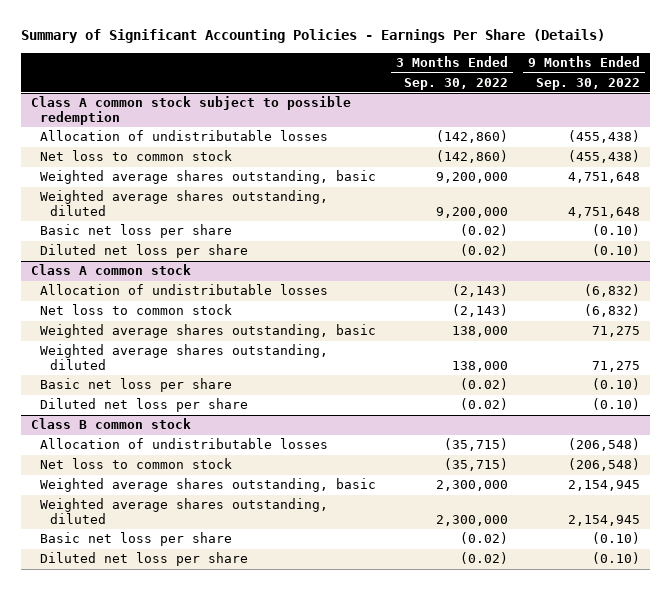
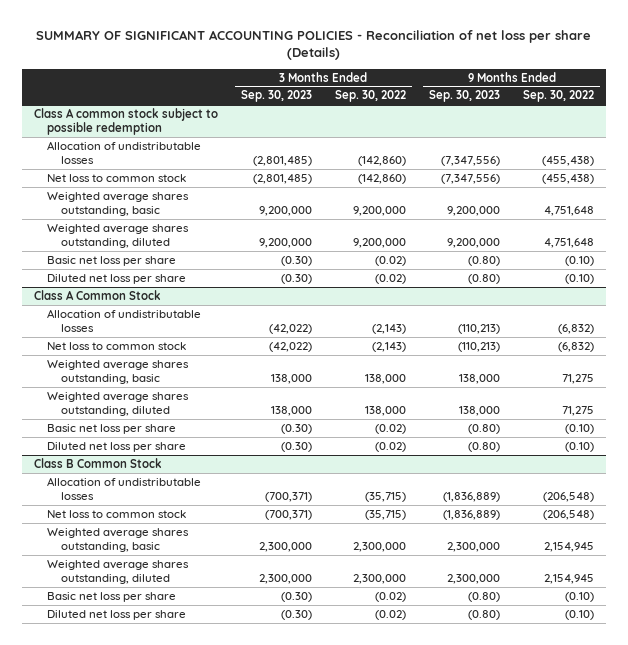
[21,29,606,44] Summary of Significant Accounting Policies - Earnings Per Share (Details) -> [35,29,591,61] SUMMARY OF SIGNIFICANT ACCOUNTING POLICIES - Reconciliation of net loss per share (Details)
none -> [240,90,312,103] Sep. 30, 2023
none -> [429,90,501,103] Sep. 30, 2023
[31,264,192,276] Class A common stock -> [33,289,161,300] Class A Common Stock
[31,418,192,430] Class B common stock -> [33,457,162,468] Class B Common Stock

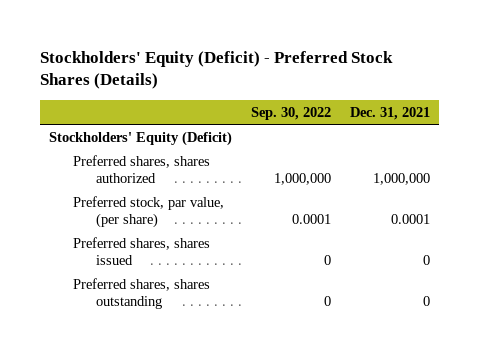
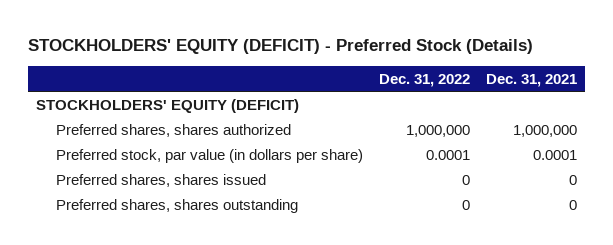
[39,50,393,90] Stockholders' Equity (Deficit) - Preferred Stock Shares (Details) -> [28,39,534,55] STOCKHOLDERS' EQUITY (DEFICIT) - Preferred Stock (Details)
[251,106,332,120] Sep. 30, 2022 -> none
none -> [378,73,470,87] Dec. 31, 2022
[49,130,233,146] Stockholders' Equity (Deficit) -> [36,98,300,113] STOCKHOLDERS' EQUITY (DEFICIT)
[72,195,224,228] Preferred stock, par value, (per share) -> [56,148,364,163] Preferred stock, par value (in dollars per share)

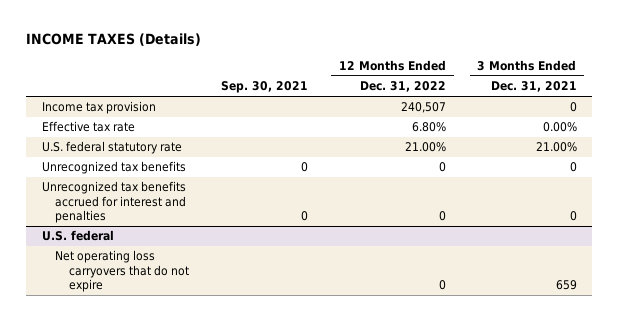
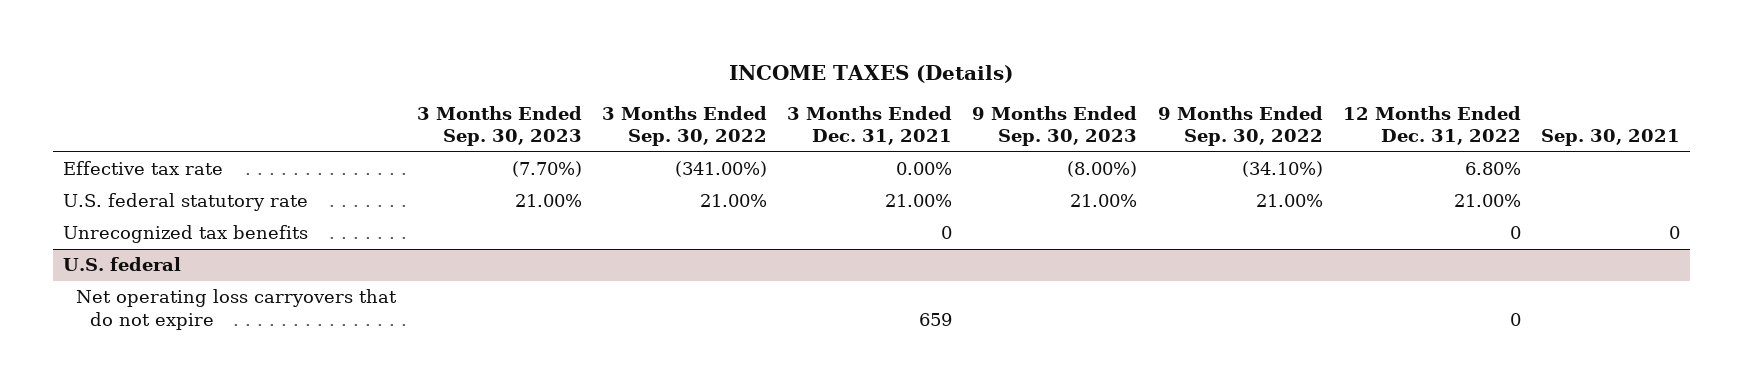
none -> [416,105,582,147] 3 Months Ended Sep. 30, 2023
none -> [601,105,767,147] 3 Months Ended Sep. 30, 2022
none -> [972,105,1138,147] 9 Months Ended Sep. 30, 2023
none -> [1157,105,1323,147] 9 Months Ended Sep. 30, 2022
[41,101,156,115] Income tax provision -> none
[41,181,187,223] Unrecognized tax benefits accrued for interest and penalties -> none

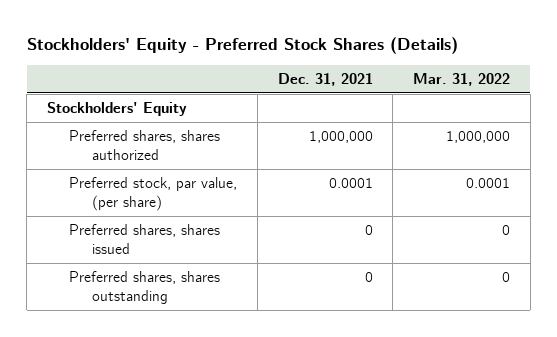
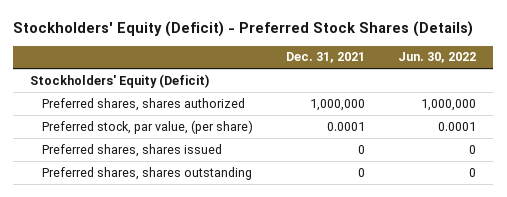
[26,36,458,54] Stockholders' Equity - Preferred Stock Shares (Details) -> [13,20,474,37] Stockholders' Equity (Deficit) - Preferred Stock Shares (Details)
[412,72,510,86] Mar. 31, 2022 -> none
none -> [398,52,477,64] Jun. 30, 2022
[46,102,187,117] Stockholders' Equity -> [30,73,211,88] Stockholders' Equity (Deficit)

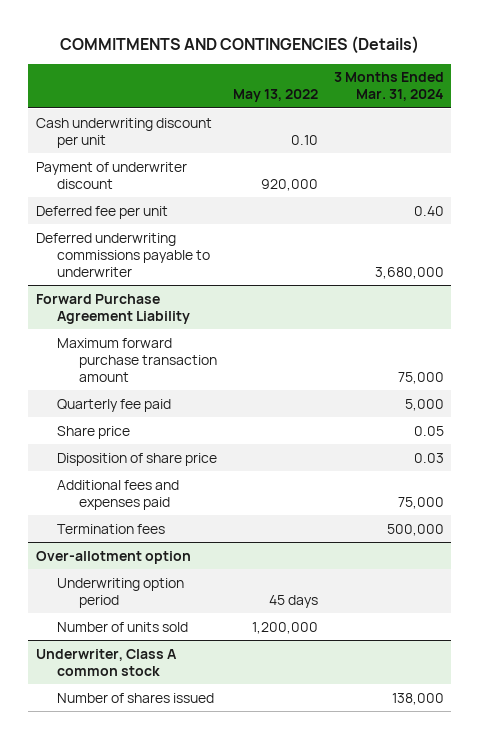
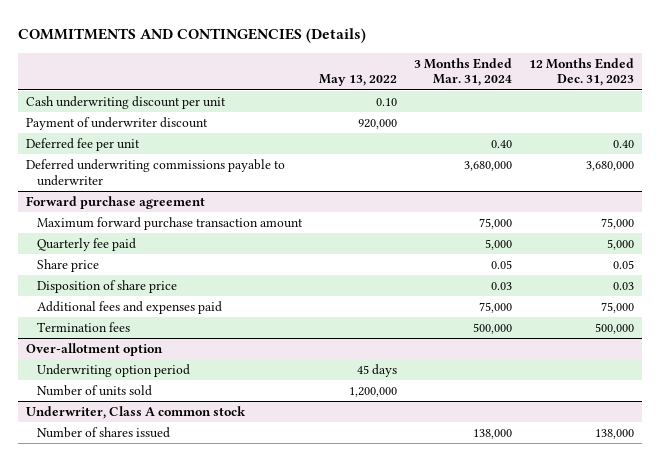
none -> [528,57,634,87] 12 Months Ended Dec. 31, 2023
[35,293,191,324] Forward Purchase Agreement Liability -> [26,196,206,210] Forward purchase agreement

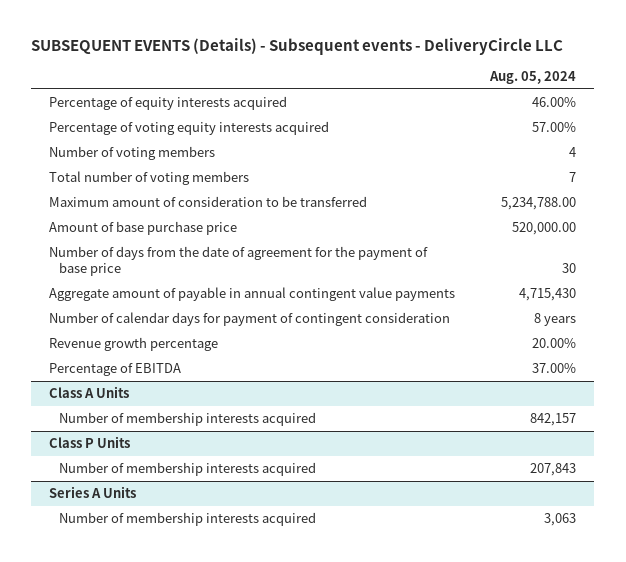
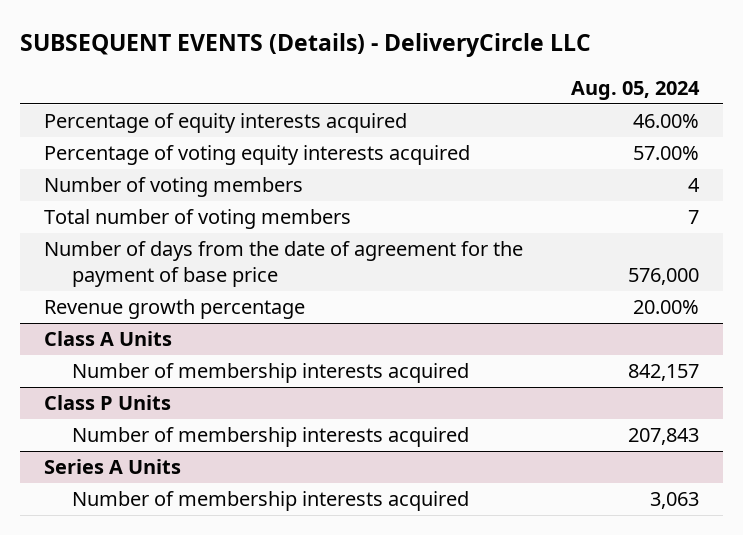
[31,38,564,56] SUBSEQUENT EVENTS (Details) - Subsequent events - DeliveryCircle LLC -> [19,33,591,58] SUBSEQUENT EVENTS (Details) - DeliveryCircle LLC
[49,196,368,208] Maximum amount of consideration to be transferred -> none
[49,221,238,236] Amount of base purchase price -> none
[49,287,456,302] Aggregate amount of payable in annual contingent value payments -> none
[49,312,451,327] Number of calendar days for payment of contingent consideration -> none
[562,262,577,273] 30 -> [628,267,700,285] 576,000
[49,363,182,377] Percentage of EBITDA -> none

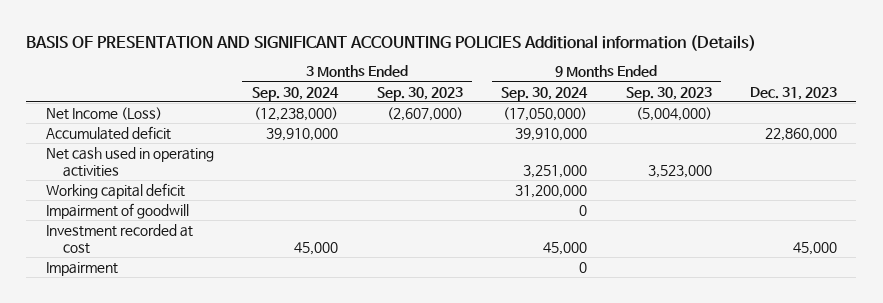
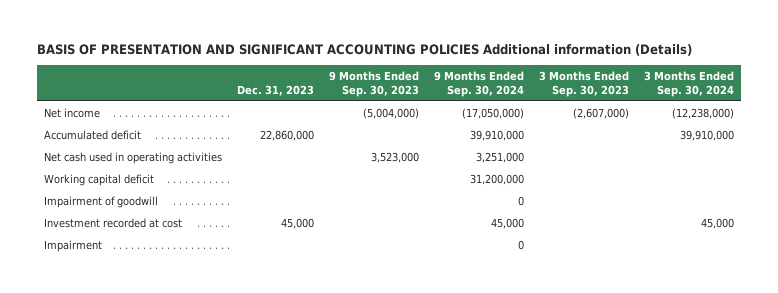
[45,107,162,121] Net Income (Loss) -> [44,107,101,118] Net income

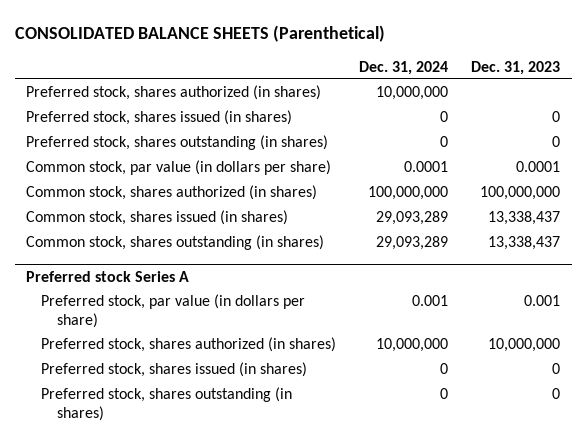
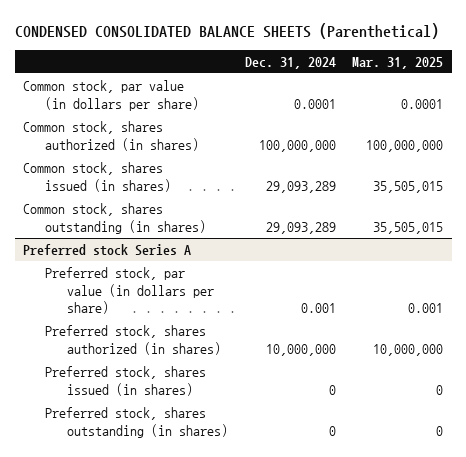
[14,24,385,42] CONSOLIDATED BALANCE SHEETS (Parenthetical) -> [14,23,439,40] CONDENSED CONSOLIDATED BALANCE SHEETS (Parenthetical)
[471,60,561,75] Dec. 31, 2023 -> none
none -> [352,56,444,69] Mar. 31, 2025
[26,85,322,101] Preferred stock, shares authorized (in shares) -> none
[26,110,293,126] Preferred stock, shares issued (in shares) -> none
[26,135,329,151] Preferred stock, shares outstanding (in shares) -> none

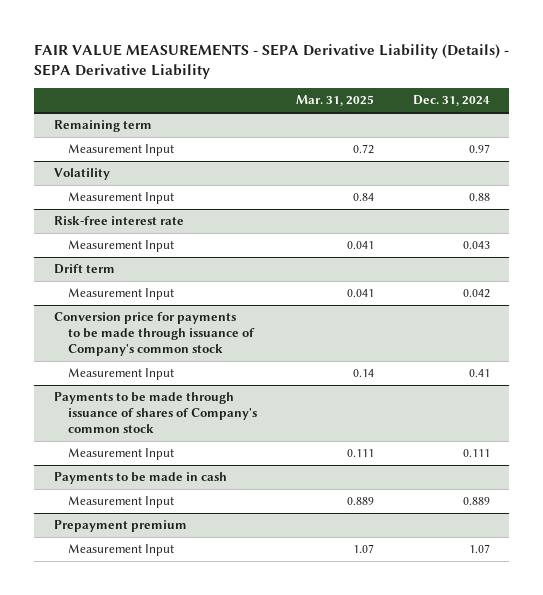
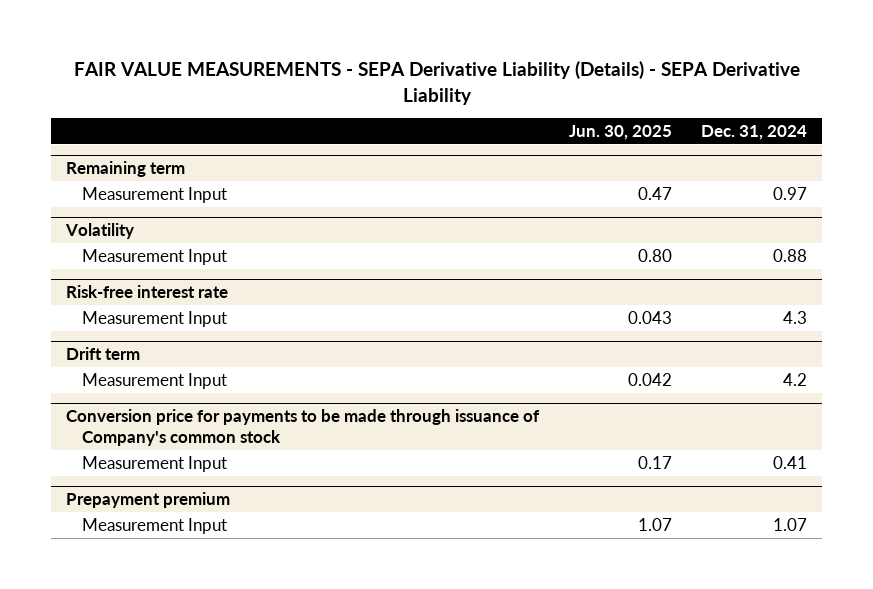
[295,95,374,107] Mar. 31, 2025 -> none
none -> [568,124,672,140] Jun. 30, 2025
[462,241,490,250] 0.043 -> [783,310,808,324] 4.3
[462,289,490,299] 0.042 -> [783,372,808,386] 4.2
[53,392,258,434] Payments to be made through issuance of shares of Company's common stock -> none
[68,448,175,461] Measurement Input -> none
[53,472,227,485] Payments to be made in cash -> none
[68,496,175,509] Measurement Input -> none

